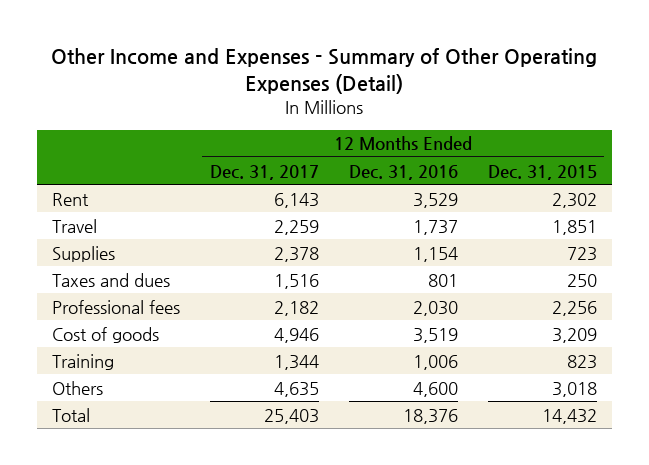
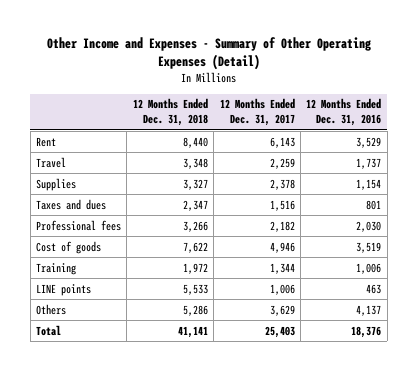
[487,164,597,180] Dec. 31, 2015 -> none
none -> [132,98,208,127] 12 Months Ended Dec. 31, 2018
none -> [36,283,92,296] LINE points
[273,381,319,397] 4,635 -> [269,304,295,316] 3,629
[412,381,458,397] 4,600 -> [356,304,382,316] 4,137

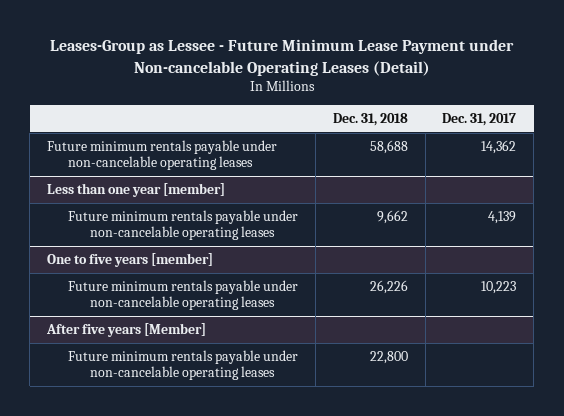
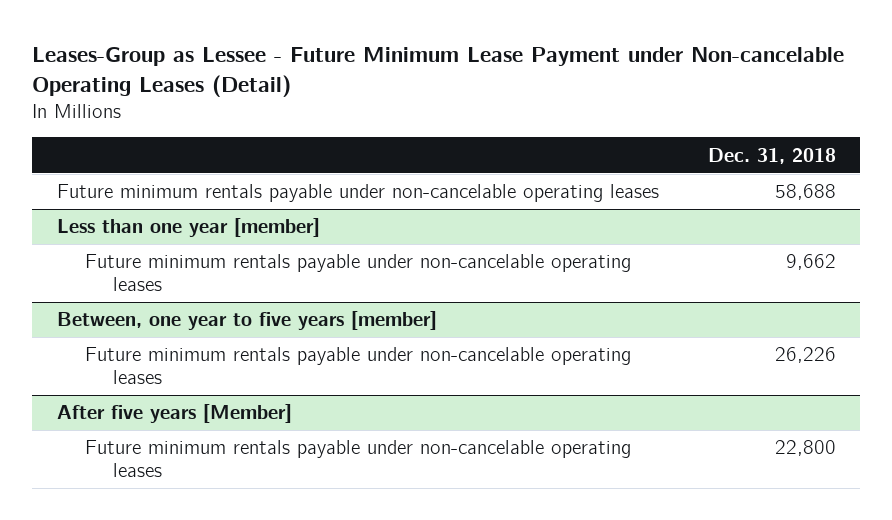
[442,113,517,127] Dec. 31, 2017 -> none
[47,253,214,268] One to five years [member] -> [56,311,437,331] Between, one year to five years [member]

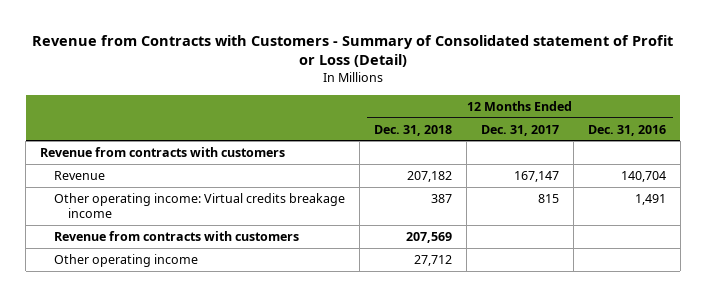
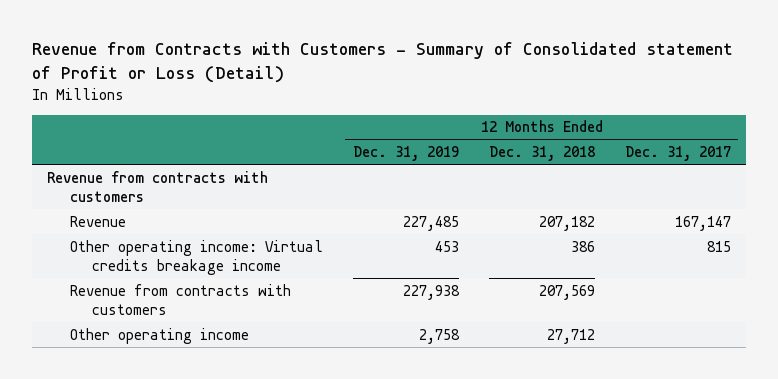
[587,124,666,136] Dec. 31, 2016 -> none
none -> [352,146,459,162] Dec. 31, 2019
[431,193,453,203] 387 -> [570,240,595,252] 386

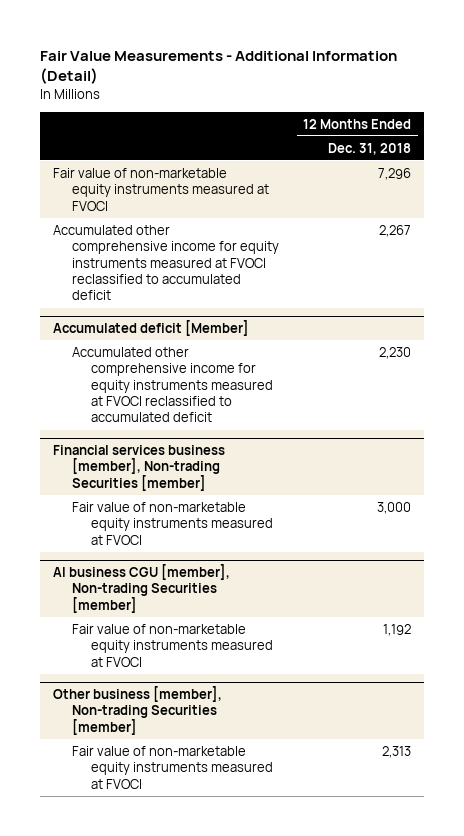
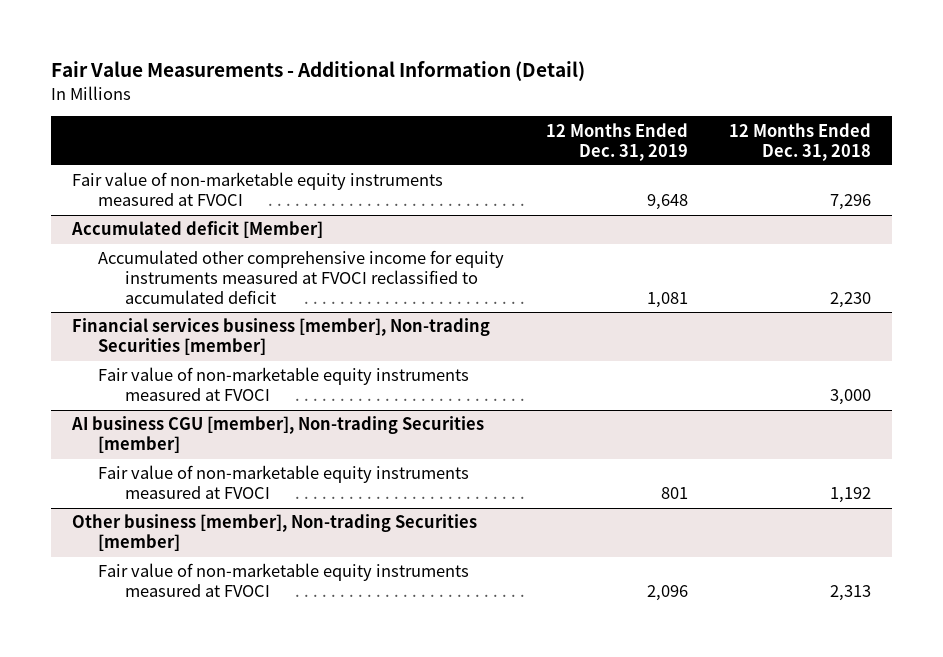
none -> [545,122,688,161] 12 Months Ended Dec. 31, 2019
[52,224,279,301] Accumulated other comprehensive income for equity instruments measured at FVOCI reclassified to accumulated deficit -> none

